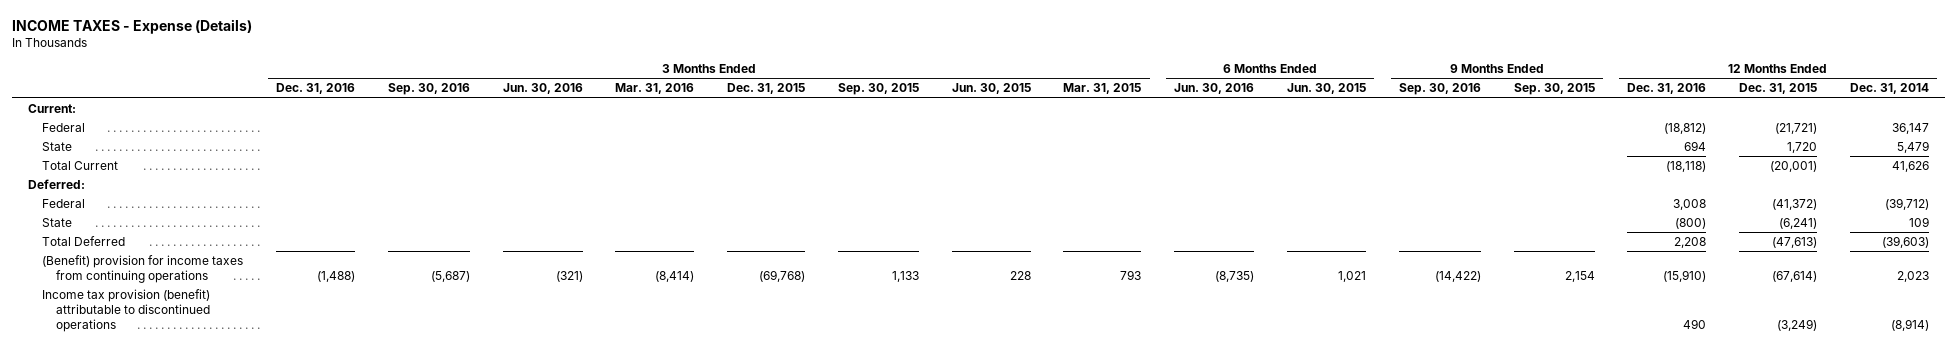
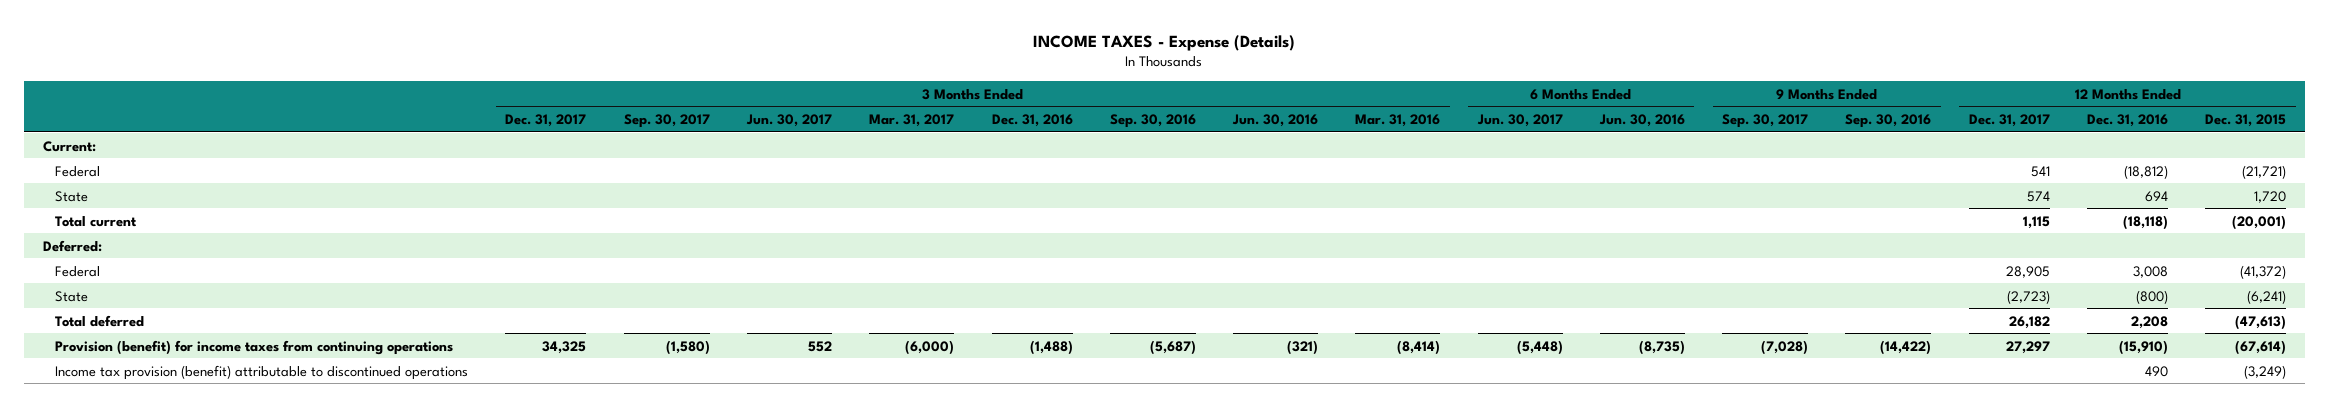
[727,83,806,95] Dec. 31, 2015 -> none
[837,83,919,96] Sep. 30, 2015 -> none
[951,83,1031,95] Jun. 30, 2015 -> none
[1063,83,1142,95] Mar. 31, 2015 -> none
[1287,83,1367,95] Jun. 30, 2015 -> none
[1513,83,1595,96] Sep. 30, 2015 -> none
[1849,83,1929,95] Dec. 31, 2014 -> none
none -> [505,114,587,128] Dec. 31, 2017
none -> [623,114,710,129] Sep. 30, 2017
none -> [745,114,832,128] Jun. 30, 2017
none -> [869,114,955,128] Mar. 31, 2017
none -> [1476,114,1563,128] Jun. 30, 2017
none -> [1722,114,1809,129] Sep. 30, 2017
none -> [1968,114,2050,128] Dec. 31, 2017
[42,161,119,171] Total Current -> [55,215,138,227] Total current
[42,236,126,247] Total Deferred -> [55,314,145,327] Total deferred
[42,255,244,284] (Benefit) provision for income taxes from continuing operations -> [55,339,454,355] Provision (benefit) for income taxes from continuing operations

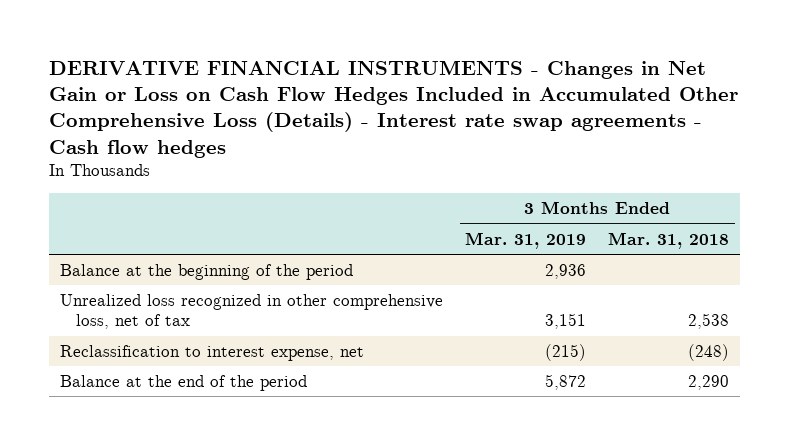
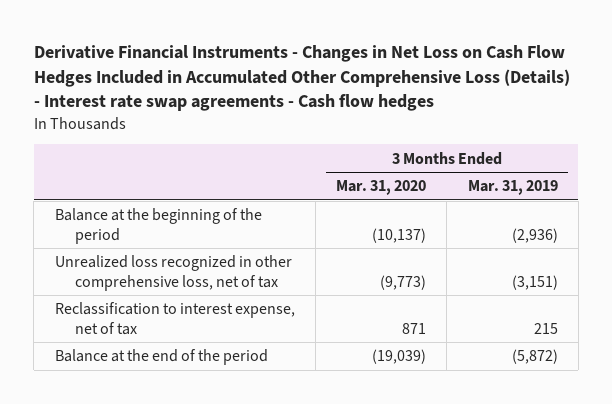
[48,59,738,158] DERIVATIVE FINANCIAL INSTRUMENTS - Changes in Net Gain or Loss on Cash Flow Hedges Included in Accumulated Other Comprehensive Loss (Details) - Interest rate swap agreements - Cash flow hedges -> [33,45,570,112] Derivative Financial Instruments - Changes in Net Loss on Cash Flow Hedges Included in Accumulated Other Comprehensive Loss (Details) - Interest rate swap agreements - Cash flow hedges
[608,231,730,249] Mar. 31, 2018 -> none
none -> [336,180,427,196] Mar. 31, 2020
[545,264,587,280] 2,936 -> [511,227,558,243] (2,936)
[545,313,587,330] 3,151 -> [511,274,558,290] (3,151)
[59,345,364,362] Reclassification to interest expense, net -> [54,302,295,335] Reclassification to interest expense, net of tax
[545,344,587,362] (215) -> [533,322,558,334] 215
[545,374,587,391] 5,872 -> [511,349,558,365] (5,872)

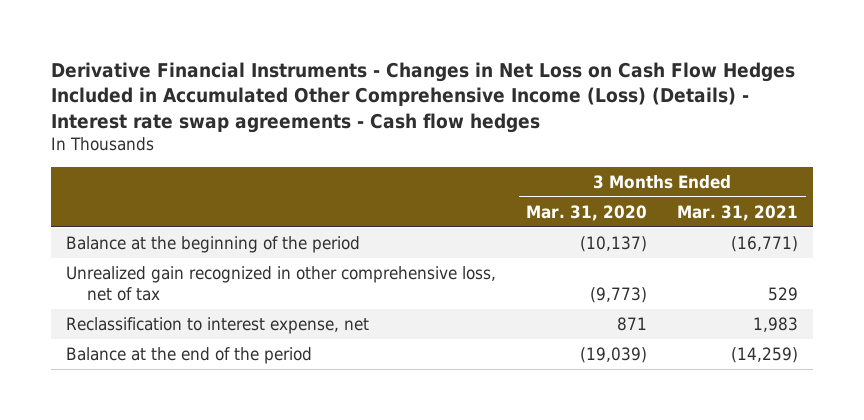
[33,45,570,112] Derivative Financial Instruments - Changes in Net Loss on Cash Flow Hedges Included in Accumulated Other Comprehensive Loss (Details) - Interest rate swap agreements - Cash flow hedges -> [50,61,795,133] Derivative Financial Instruments - Changes in Net Loss on Cash Flow Hedges Included in Accumulated Other Comprehensive Income (Loss) (Details) - Interest rate swap agreements - Cash flow hedges
[467,180,558,196] Mar. 31, 2019 -> none
none -> [677,204,799,221] Mar. 31, 2021
[54,255,292,291] Unrealized loss recognized in other comprehensive loss, net of tax -> [66,266,497,302] Unrealized gain recognized in other comprehensive loss, net of tax
[54,302,295,335] Reclassification to interest expense, net of tax -> [66,317,370,335] Reclassification to interest expense, net

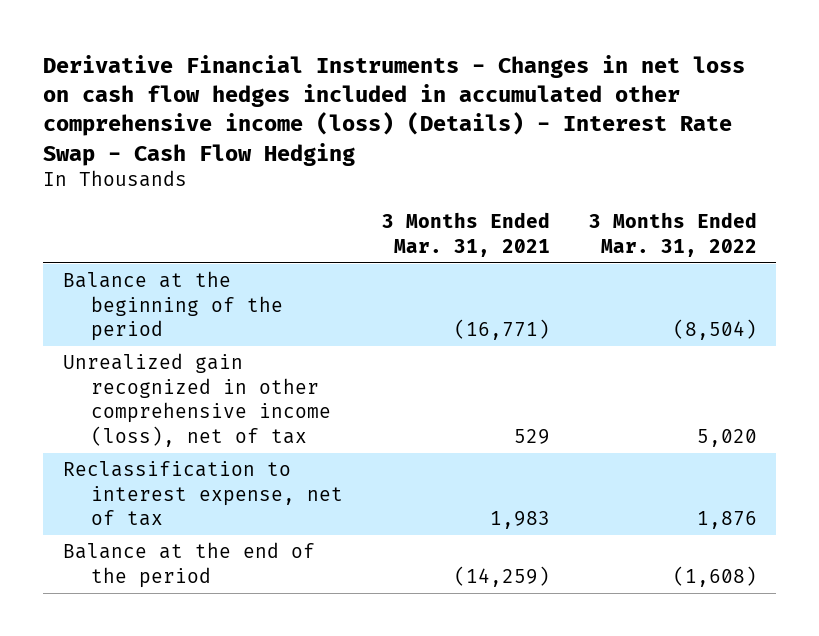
[50,61,795,133] Derivative Financial Instruments - Changes in Net Loss on Cash Flow Hedges Included in Accumulated Other Comprehensive Income (Loss) (Details) - Interest rate swap agreements - Cash flow hedges -> [43,54,746,166] Derivative Financial Instruments - Changes in net loss on cash flow hedges included in accumulated other comprehensive income (loss) (Details) - Interest Rate Swap - Cash Flow Hedging
[526,204,648,221] Mar. 31, 2020 -> none
none -> [588,212,757,257] 3 Months Ended Mar. 31, 2022
[66,266,497,302] Unrealized gain recognized in other comprehensive loss, net of tax -> [62,353,332,447] Unrealized gain recognized in other comprehensive income (loss), net of tax
[66,317,370,335] Reclassification to interest expense, net -> [62,461,344,527] Reclassification to interest expense, net of tax

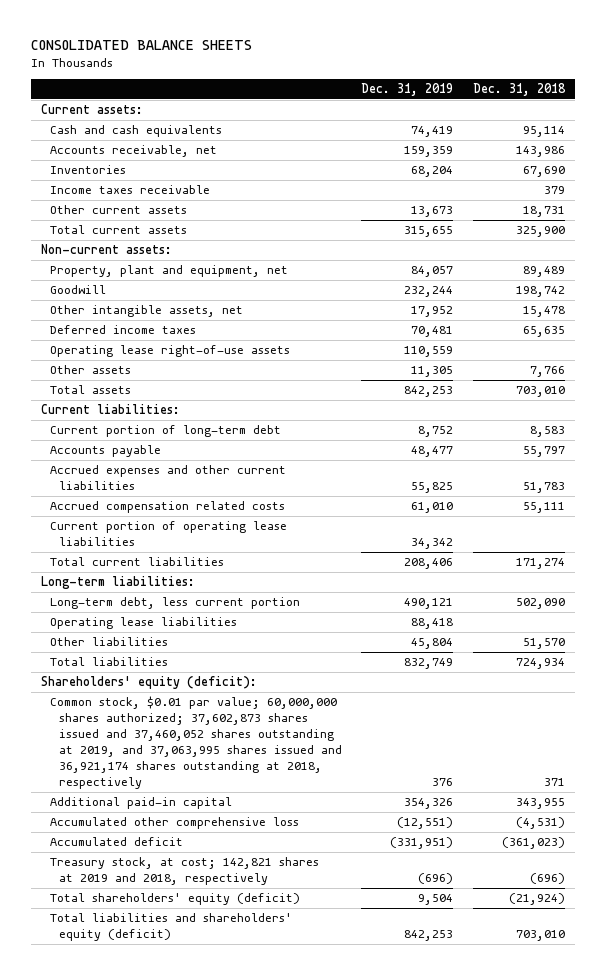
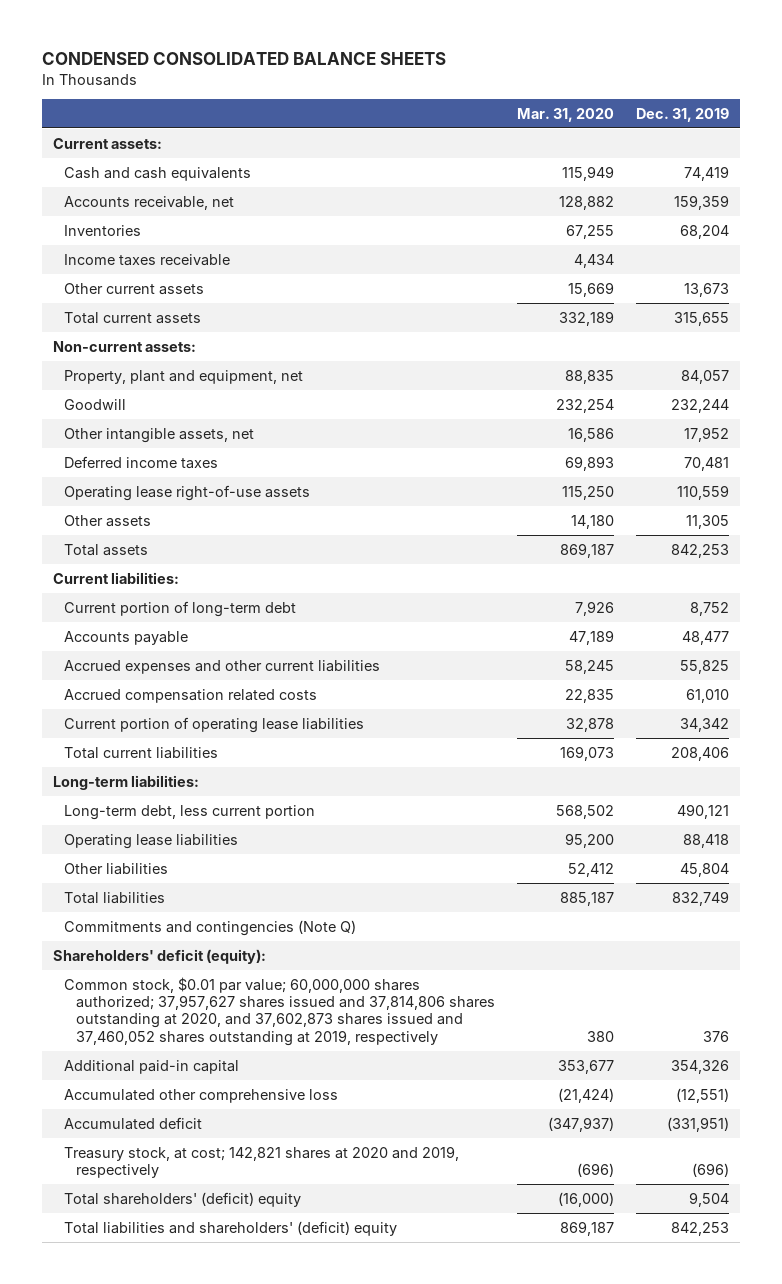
[31,40,253,51] CONSOLIDATED BALANCE SHEETS -> [42,51,447,65] CONDENSED CONSOLIDATED BALANCE SHEETS
[473,83,567,97] Dec. 31, 2018 -> none
none -> [516,107,614,122] Mar. 31, 2020
none -> [64,919,357,936] Commitments and contingencies (Note Q)
[41,676,258,690] Shareholders' equity (deficit): -> [53,948,267,964] Shareholders' deficit (equity):
[49,696,342,789] Common stock, $0.01 par value; 60,000,000 shares authorized; 37,602,873 shares issued and 37,460,052 shares outstanding at 2019, and 37,063,995 shares issued and 36,921,174 shares outstanding at 2018, respectively -> [64,976,495,1046] Common stock, $0.01 par value; 60,000,000 shares authorized; 37,957,627 shares issued and 37,814,806 shares outstanding at 2020, and 37,602,873 shares issued and 37,460,052 shares outstanding at 2019, respectively
[49,857,319,886] Treasury stock, at cost; 142,821 shares at 2019 and 2018, respectively -> [64,1145,460,1179] Treasury stock, at cost; 142,821 shares at 2020 and 2019, respectively
[49,893,300,906] Total shareholders' equity (deficit) -> [64,1191,302,1207] Total shareholders' (deficit) equity
[49,913,292,942] Total liabilities and shareholders' equity (deficit) -> [64,1220,398,1236] Total liabilities and shareholders' (deficit) equity

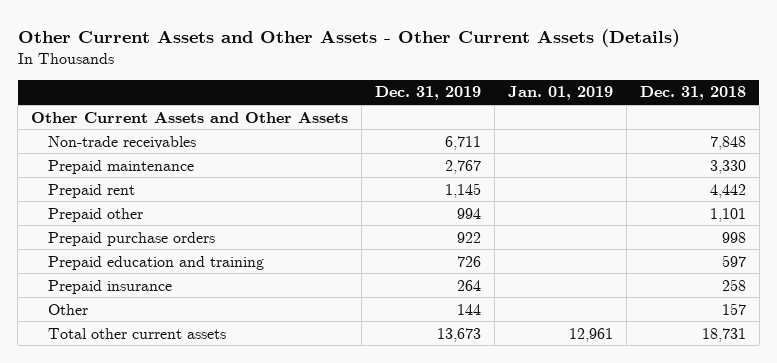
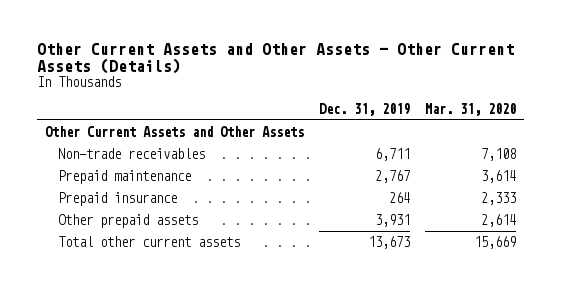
[508,86,614,101] Jan. 01, 2019 -> none
[639,86,746,101] Dec. 31, 2018 -> none
none -> [425,103,517,117] Mar. 31, 2020
[48,183,136,198] Prepaid rent -> none
[48,207,144,222] Prepaid other -> none
[48,231,216,246] Prepaid purchase orders -> none
[48,255,265,270] Prepaid education and training -> none
[48,303,89,315] Other -> none
none -> [58,213,199,228] Other prepaid assets

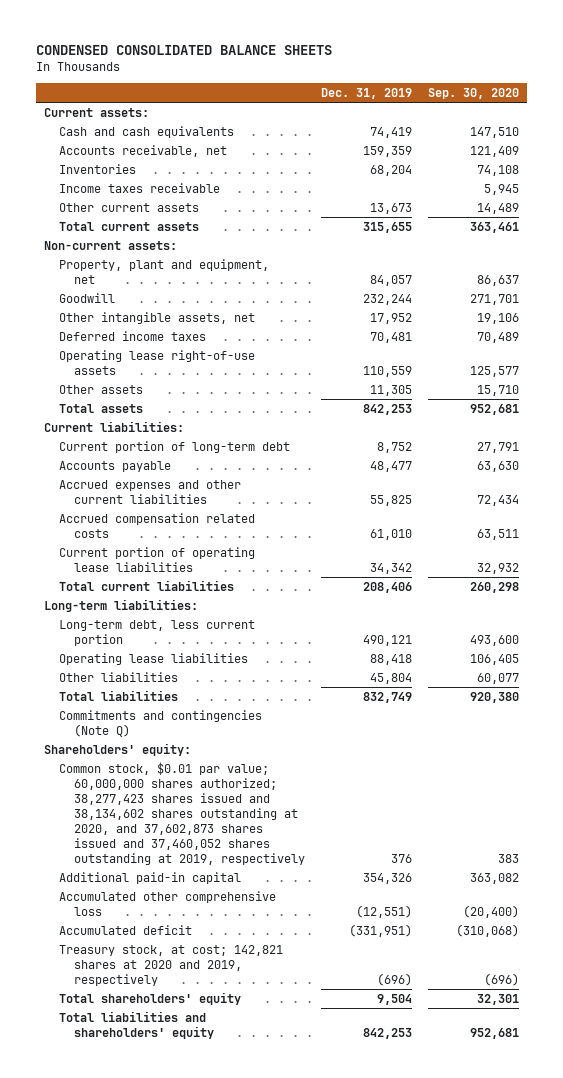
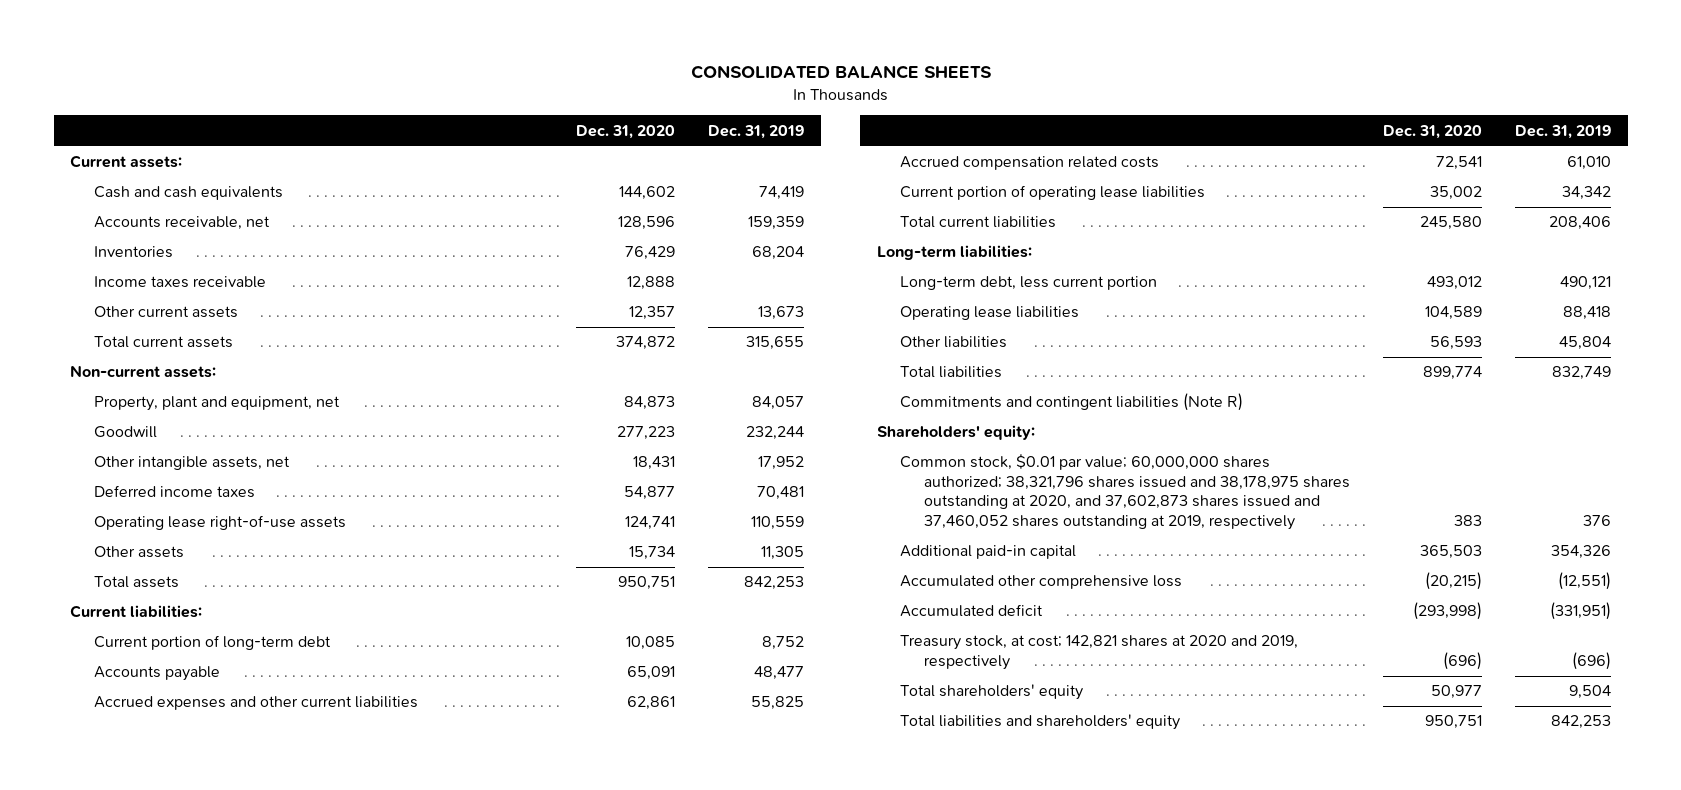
[36,45,333,56] CONDENSED CONSOLIDATED BALANCE SHEETS -> [690,65,992,80] CONSOLIDATED BALANCE SHEETS
[427,88,519,100] Sep. 30, 2020 -> none
none -> [576,124,676,139] Dec. 31, 2020
[59,709,263,737] Commitments and contingencies (Note Q) -> [900,393,1244,412] Commitments and contingent liabilities (Note R)
[59,761,305,865] Common stock, $0.01 par value; 60,000,000 shares authorized; 38,277,423 shares issued and 38,134,602 shares outstanding at 2020, and 37,602,873 shares issued and 37,460,052 shares outstanding at 2019, respectively -> [900,454,1350,530] Common stock, $0.01 par value; 60,000,000 shares authorized; 38,321,796 shares issued and 38,178,975 shares outstanding at 2020, and 37,602,873 shares issued and 37,460,052 shares outstanding at 2019, respectively

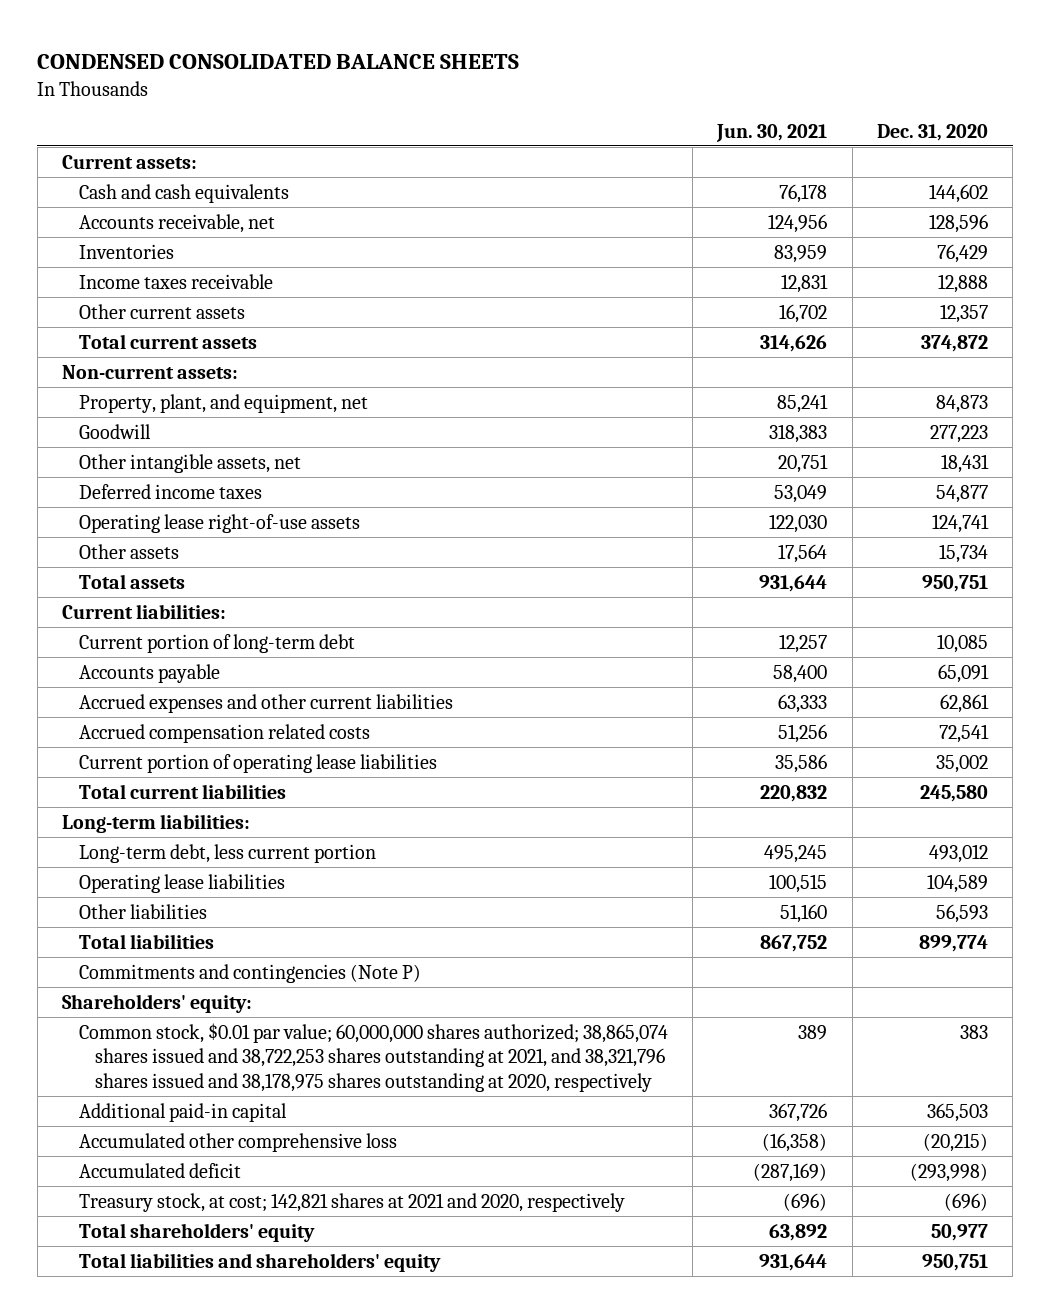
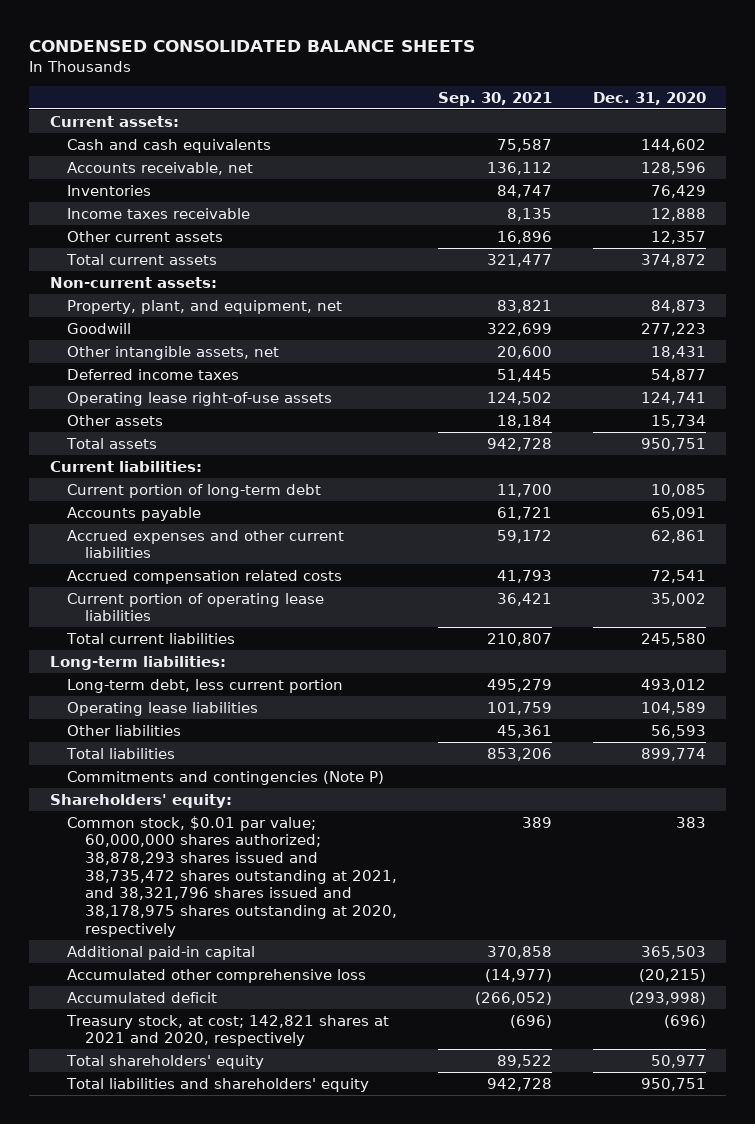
[716,123,828,142] Jun. 30, 2021 -> none
none -> [437,91,552,106] Sep. 30, 2021
[78,1022,668,1092] Common stock, $0.01 par value; 60,000,000 shares authorized; 38,865,074 shares issued and 38,722,253 shares outstanding at 2021, and 38,321,796 shares issued and 38,178,975 shares outstanding at 2020, respectively -> [67,815,397,937] Common stock, $0.01 par value; 60,000,000 shares authorized; 38,878,293 shares issued and 38,735,472 shares outstanding at 2021, and 38,321,796 shares issued and 38,178,975 shares outstanding at 2020, respectively

